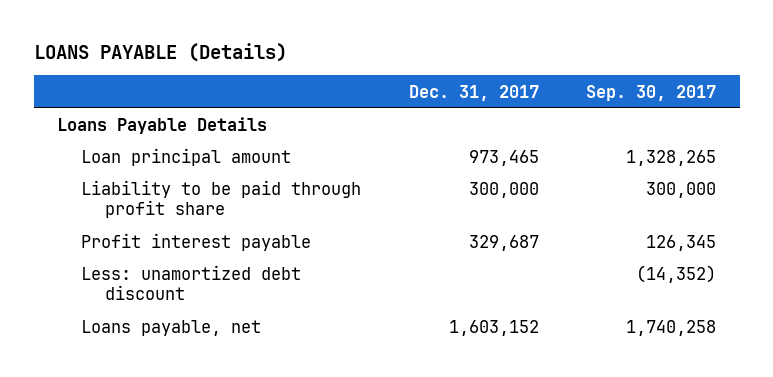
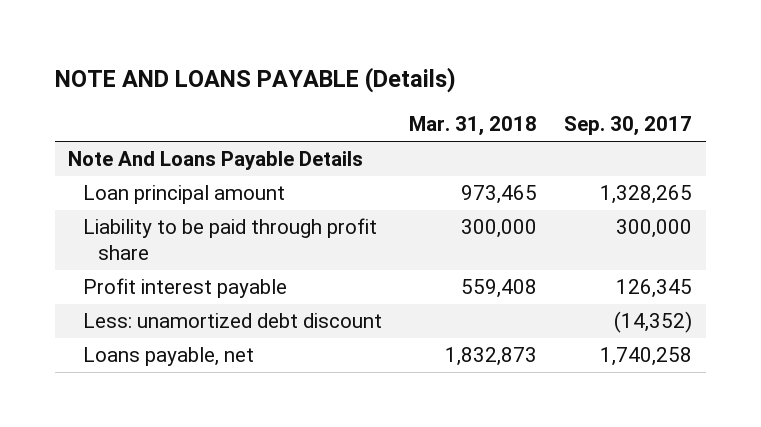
[33,43,287,63] LOANS PAYABLE (Details) -> [54,66,456,93] NOTE AND LOANS PAYABLE (Details)
[408,84,539,101] Dec. 31, 2017 -> none
none -> [409,116,538,137] Mar. 31, 2018
[57,117,268,135] Loans Payable Details -> [68,151,364,171] Note And Loans Payable Details

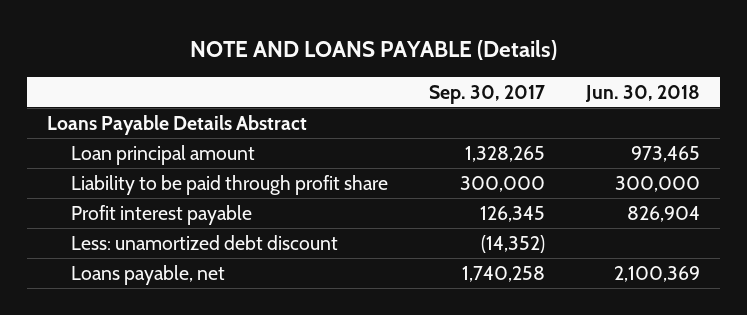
[409,116,538,137] Mar. 31, 2018 -> none
none -> [584,84,700,102] Jun. 30, 2018
[68,151,364,171] Note And Loans Payable Details -> [47,114,308,135] Loans Payable Details Abstract

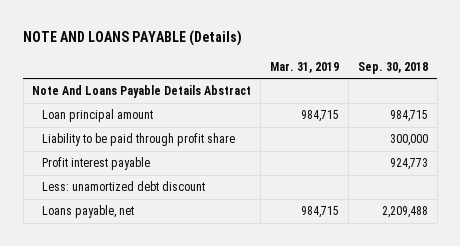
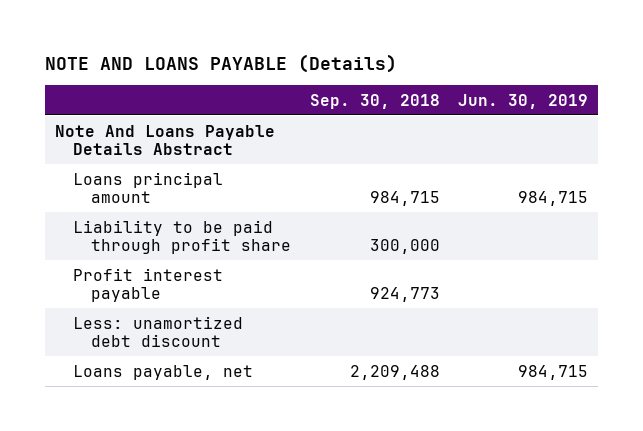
[270,61,340,73] Mar. 31, 2019 -> none
none -> [458,93,589,109] Jun. 30, 2019
[42,109,154,123] Loan principal amount -> [72,171,223,203] Loans principal amount

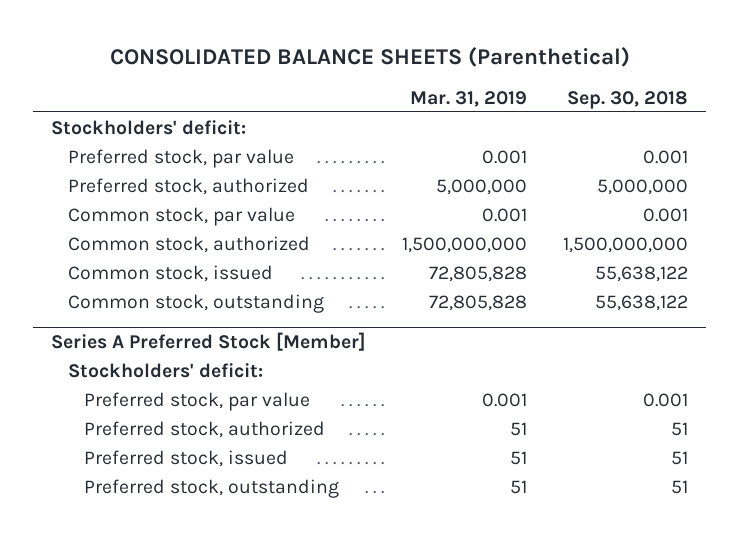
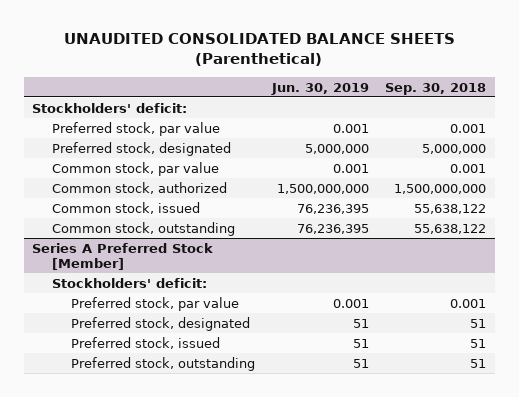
[109,46,630,67] CONSOLIDATED BALANCE SHEETS (Parenthetical) -> [64,33,456,67] UNAUDITED CONSOLIDATED BALANCE SHEETS (Parenthetical)
[410,90,528,107] Mar. 31, 2019 -> none
none -> [270,82,369,95] Jun. 30, 2019
[67,177,309,195] Preferred stock, authorized -> [51,141,231,156] Preferred stock, designated
[84,420,326,438] Preferred stock, authorized -> [71,316,251,331] Preferred stock, designated

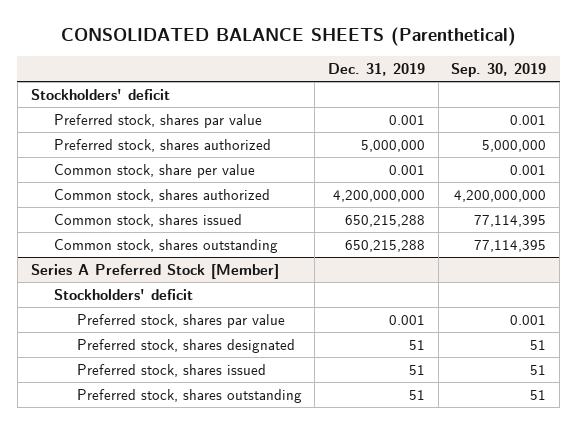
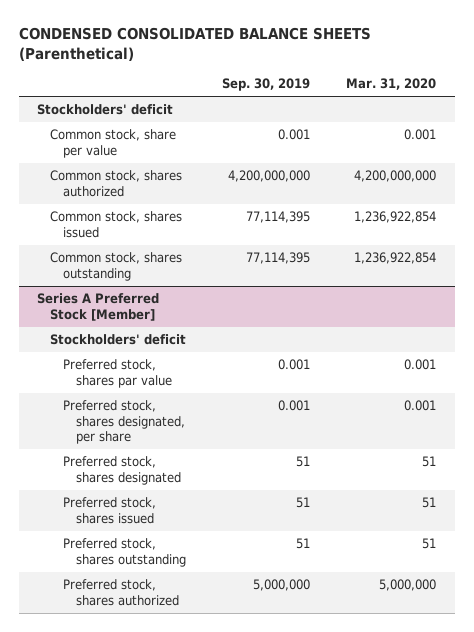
[60,27,516,47] CONSOLIDATED BALANCE SHEETS (Parenthetical) -> [18,26,371,61] CONDENSED CONSOLIDATED BALANCE SHEETS (Parenthetical)
[328,63,426,77] Dec. 31, 2019 -> none
none -> [346,78,437,91] Mar. 31, 2020
[53,113,262,128] Preferred stock, shares par value -> none
[53,138,271,152] Preferred stock, shares authorized -> none
none -> [63,400,185,445] Preferred stock, shares designated, per share
none -> [63,579,179,606] Preferred stock, shares authorized

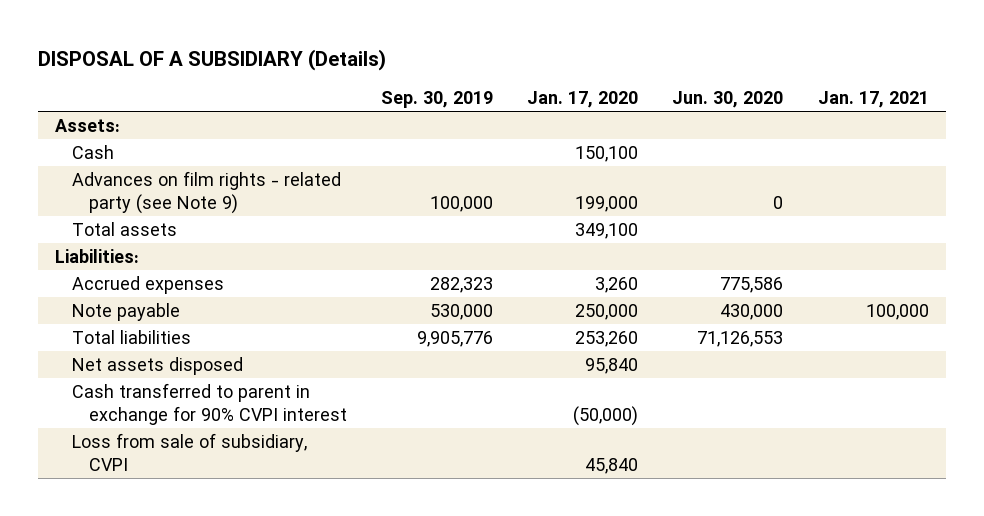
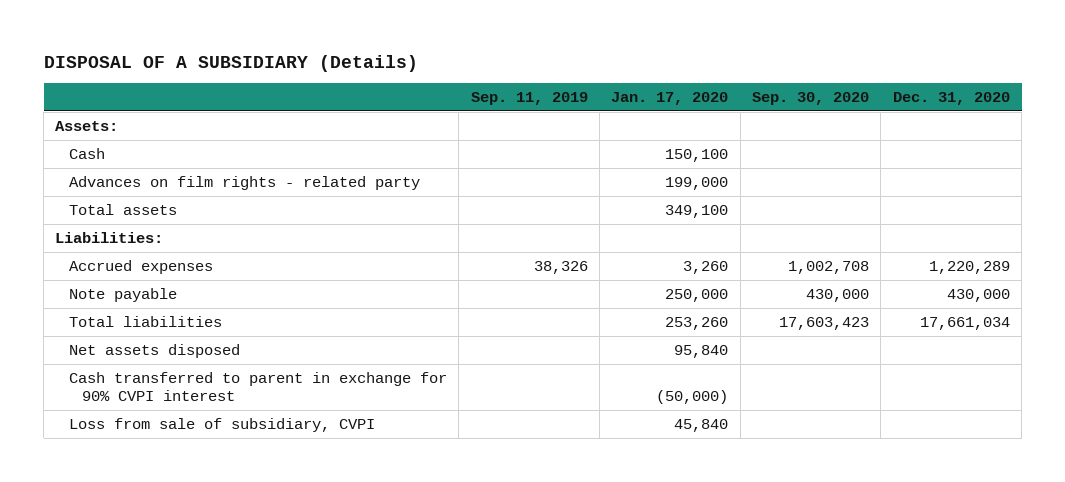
[381,90,494,108] Sep. 30, 2019 -> none
[672,90,784,108] Jun. 30, 2020 -> none
[817,90,929,108] Jan. 17, 2021 -> none
none -> [470,92,588,106] Sep. 11, 2019
none -> [752,92,870,106] Sep. 30, 2020
none -> [892,92,1010,106] Dec. 31, 2020
[72,171,342,214] Advances on film rights - related party (see Note 9) -> [68,175,420,190] Advances on film rights - related party

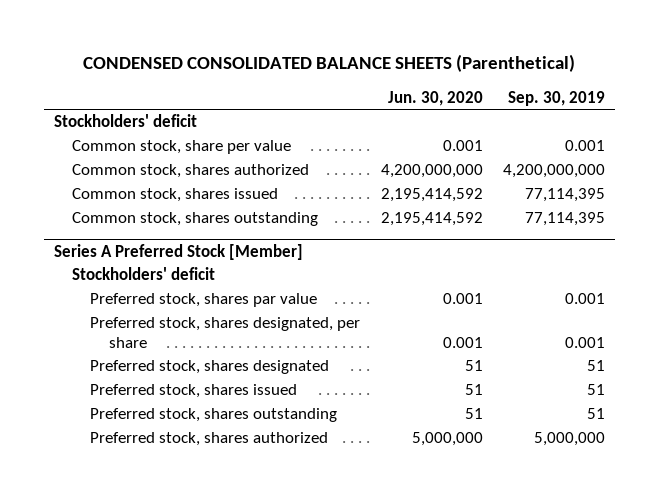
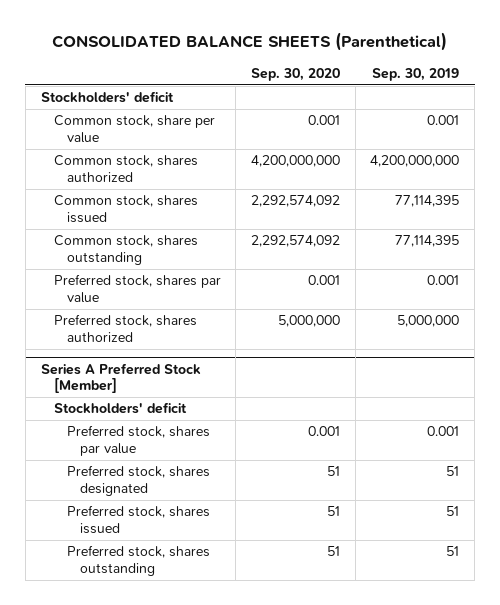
[83,54,576,73] CONDENSED CONSOLIDATED BALANCE SHEETS (Parenthetical) -> [52,32,448,52] CONSOLIDATED BALANCE SHEETS (Parenthetical)
[387,90,483,106] Jun. 30, 2020 -> none
none -> [251,68,341,82] Sep. 30, 2020
none -> [53,274,221,304] Preferred stock, shares par value
none -> [53,314,197,343] Preferred stock, shares authorized
[90,317,361,348] Preferred stock, shares designated, per share -> none
[90,432,329,447] Preferred stock, shares authorized -> none

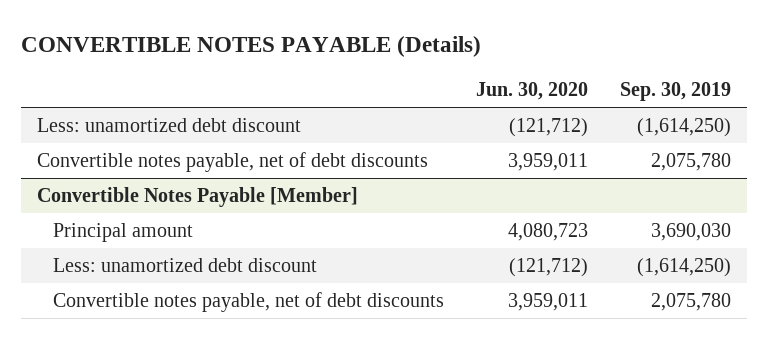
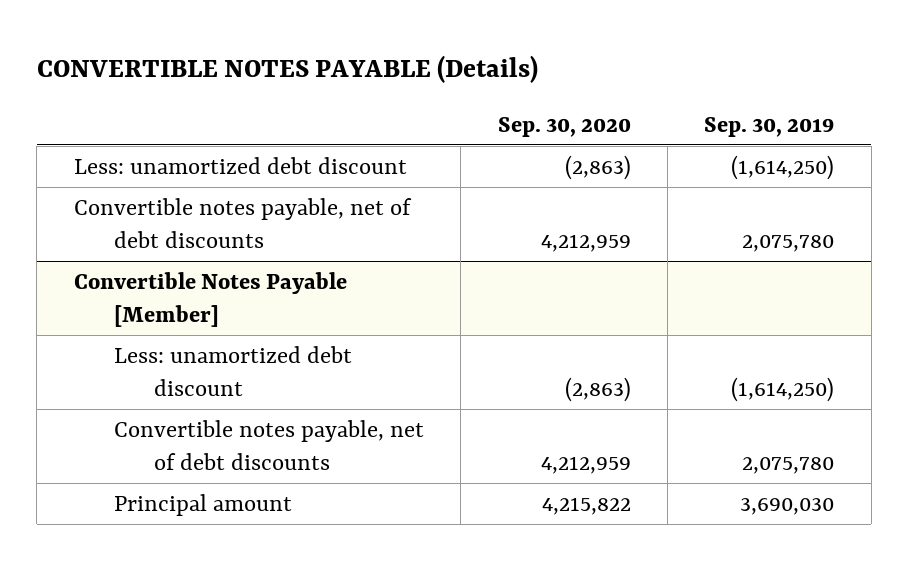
[476,82,589,101] Jun. 30, 2020 -> none
none -> [497,116,631,137] Sep. 30, 2020
[53,223,194,243] Principal amount -> [113,494,292,517] Principal amount

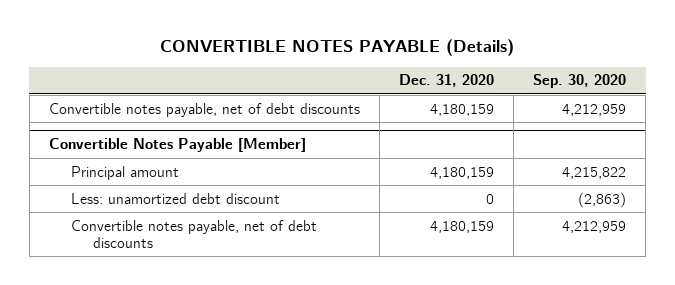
[704,116,835,137] Sep. 30, 2019 -> none
none -> [398,74,494,88] Dec. 31, 2020
[73,157,407,175] Less: unamortized debt discount -> none
[113,494,292,517] Principal amount -> [70,165,179,180] Principal amount

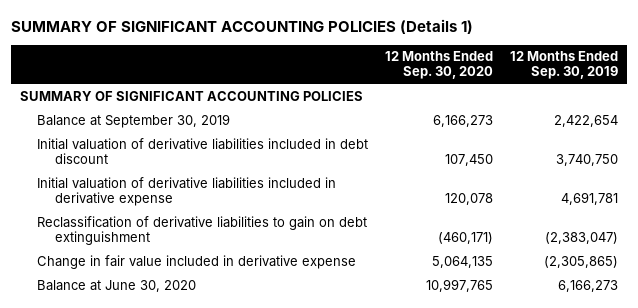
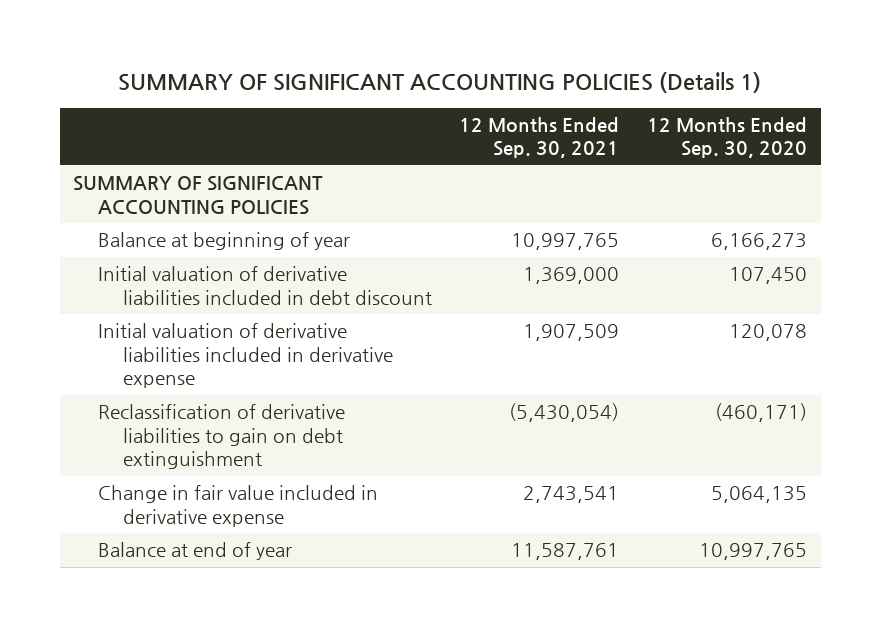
[510,51,619,80] 12 Months Ended Sep. 30, 2019 -> none
none -> [459,117,620,159] 12 Months Ended Sep. 30, 2021
[37,113,231,128] Balance at September 30, 2019 -> [98,232,351,251] Balance at beginning of year
[37,279,197,292] Balance at June 30, 2020 -> [98,542,293,561] Balance at end of year

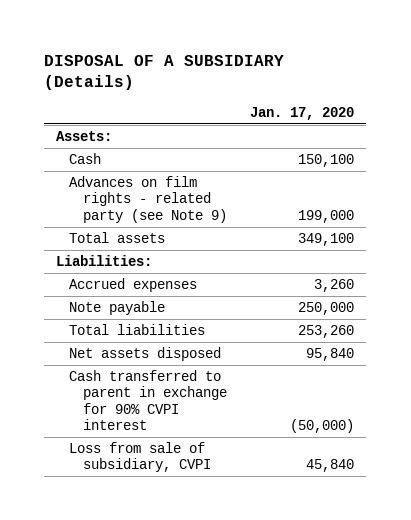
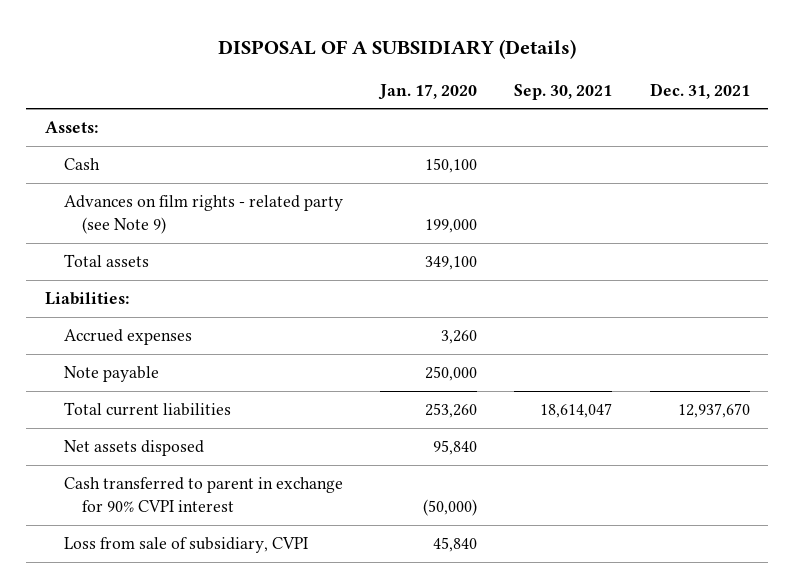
none -> [514,83,613,100] Sep. 30, 2021
none -> [649,82,750,99] Dec. 31, 2021
[69,324,206,336] Total liabilities -> [63,402,231,417] Total current liabilities

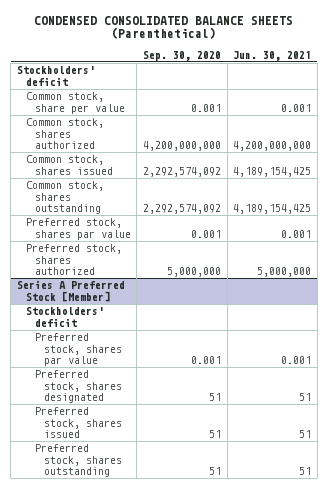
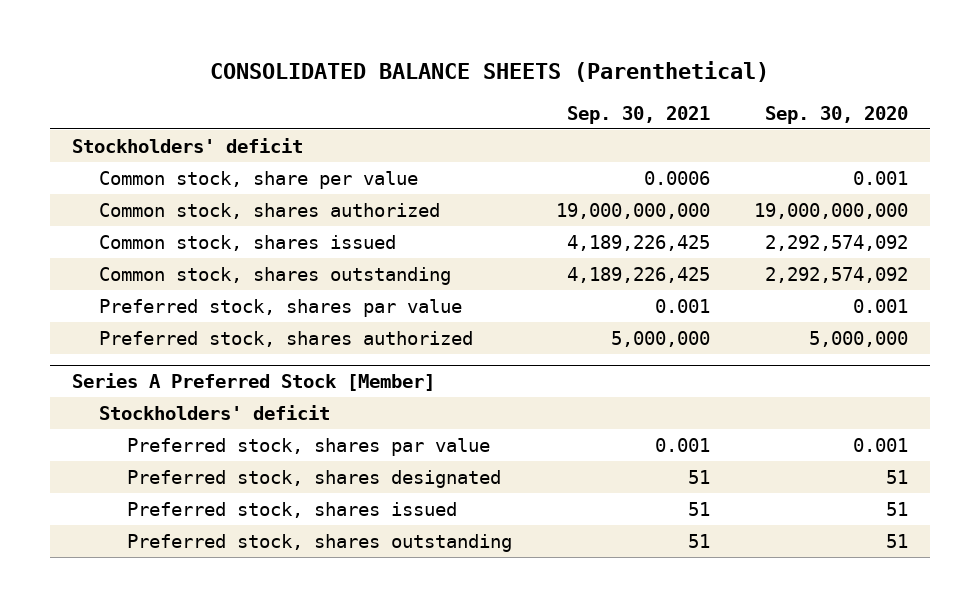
[34,15,294,40] CONDENSED CONSOLIDATED BALANCE SHEETS (Parenthetical) -> [209,60,769,82] CONSOLIDATED BALANCE SHEETS (Parenthetical)
[233,50,312,61] Jun. 30, 2021 -> none
none -> [567,105,711,124] Sep. 30, 2021
[143,141,222,152] 4,200,000,000 -> [753,202,908,219] 19,000,000,000

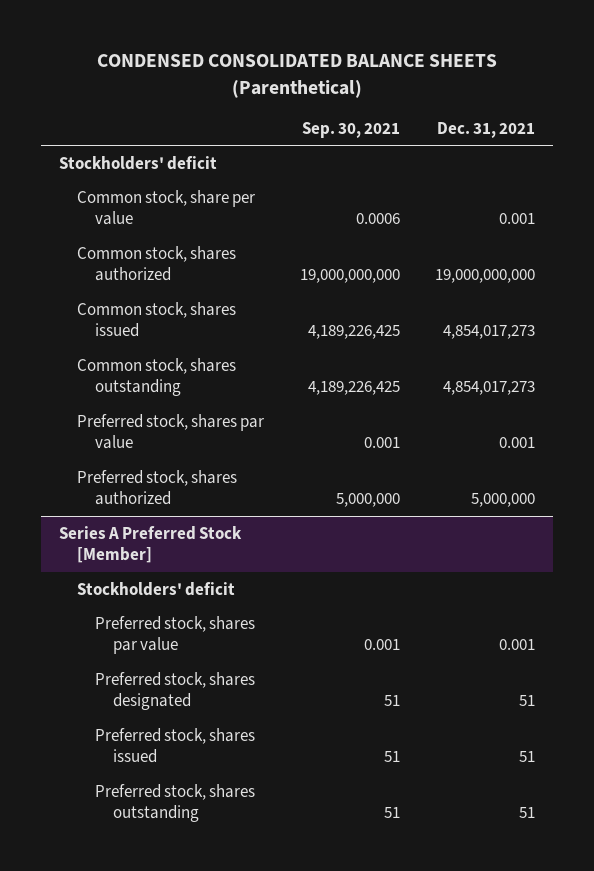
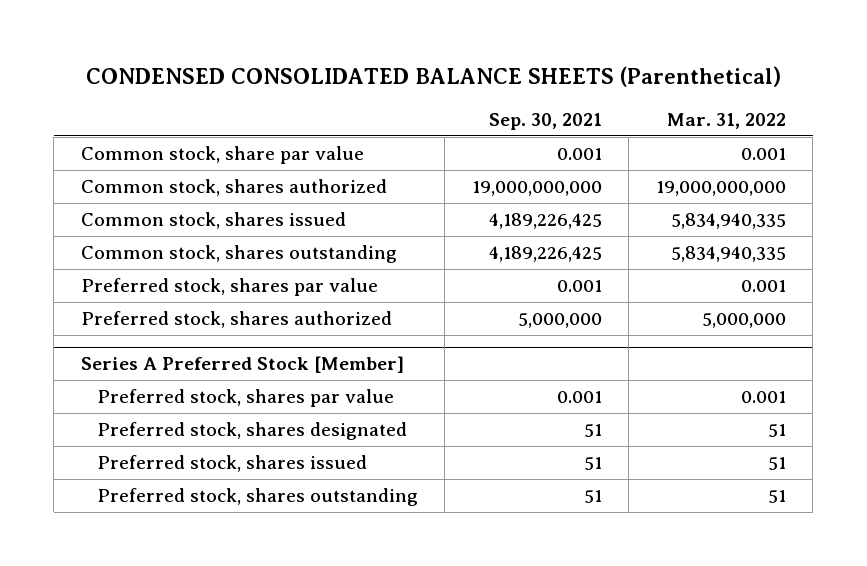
[437,121,536,138] Dec. 31, 2021 -> none
none -> [666,112,786,129] Mar. 31, 2022
[58,155,217,170] Stockholders' deficit -> none
[76,189,255,226] Common stock, share per value -> [80,146,364,165] Common stock, share par value
[355,213,400,225] 0.0006 -> [556,148,602,161] 0.001
[76,581,235,596] Stockholders' deficit -> none

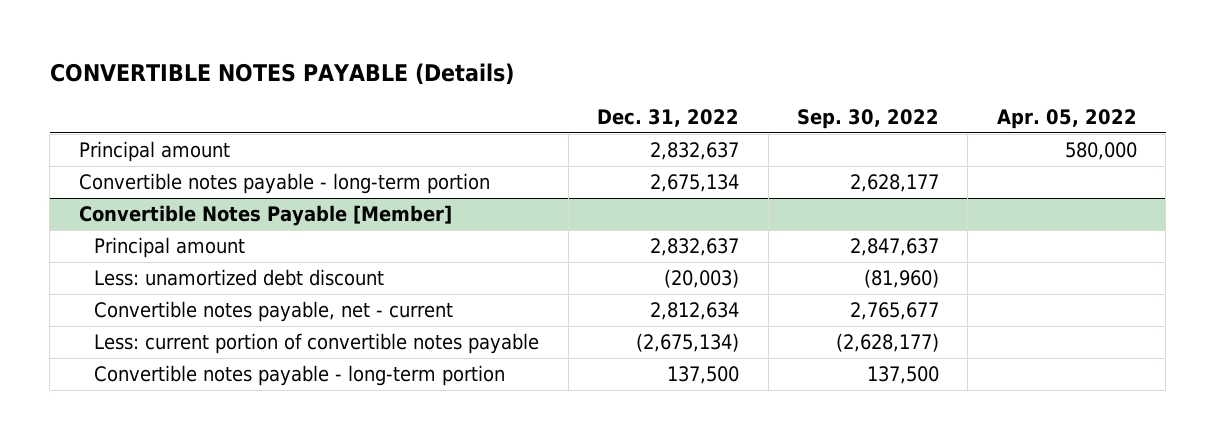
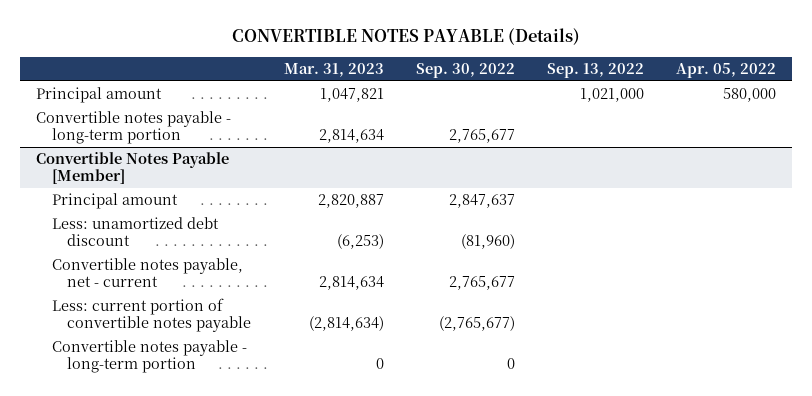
[597,108,740,127] Dec. 31, 2022 -> none
none -> [283,63,384,78] Mar. 31, 2023
none -> [546,63,644,79] Sep. 13, 2022
[849,174,939,193] 2,628,177 -> [448,129,515,144] 2,765,677
[835,333,939,353] (2,628,177) -> [438,316,515,332] (2,765,677)
[866,366,939,385] 137,500 -> [506,358,515,370] 0

